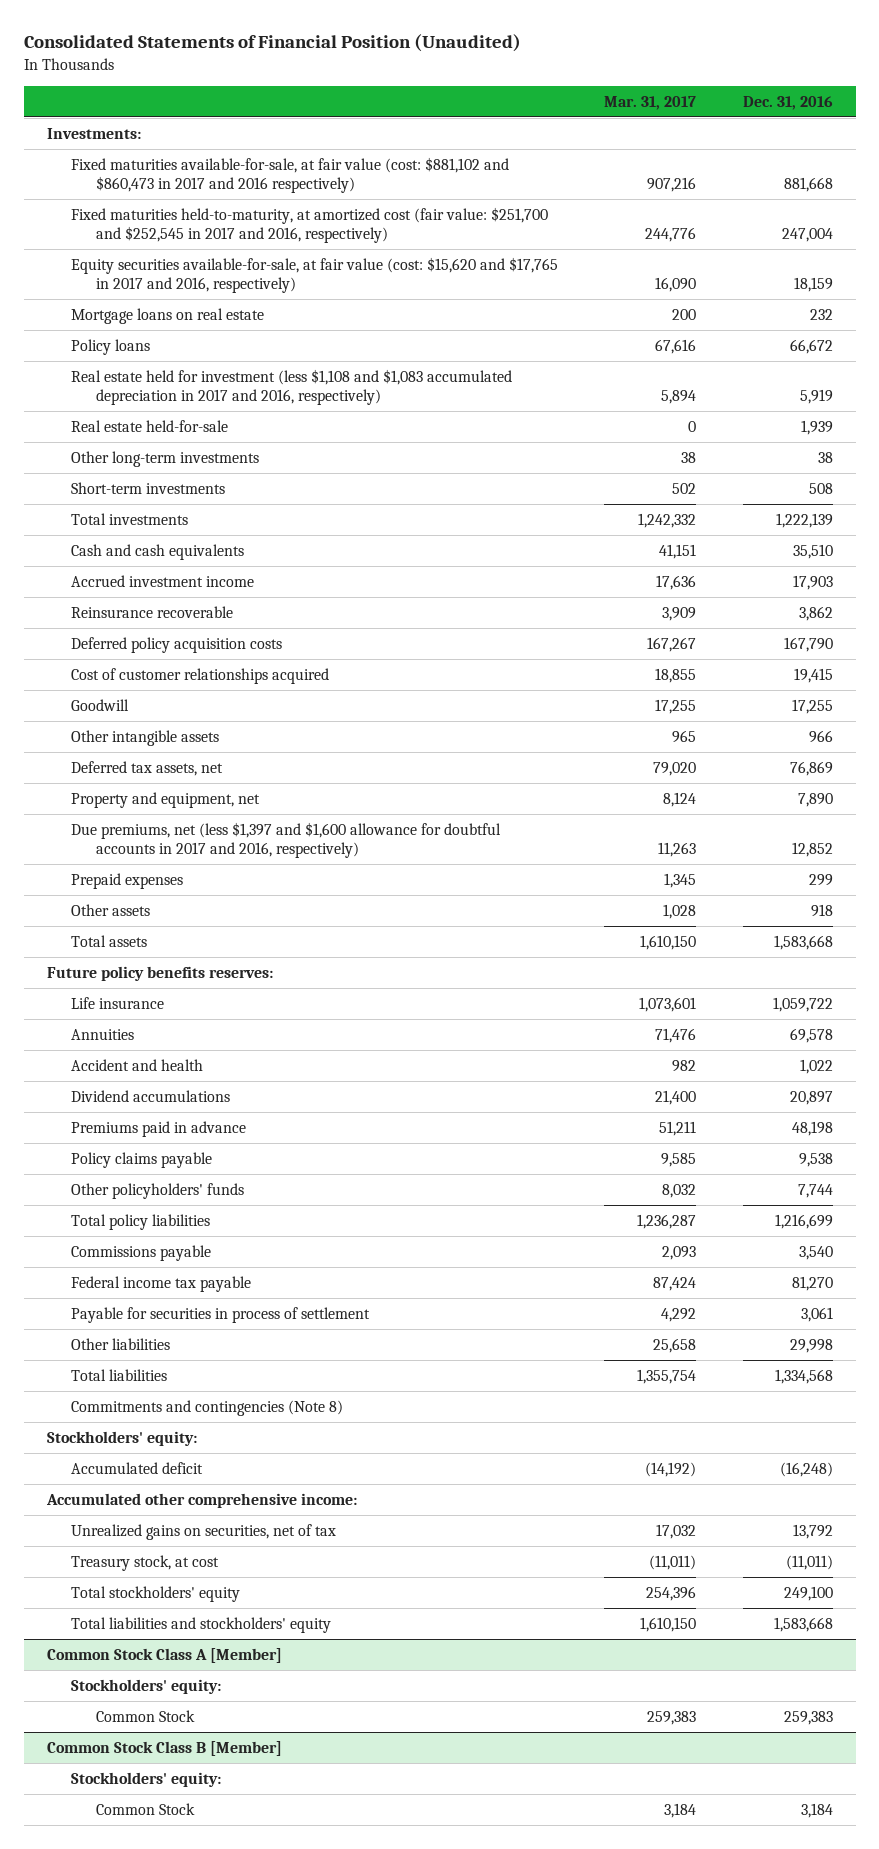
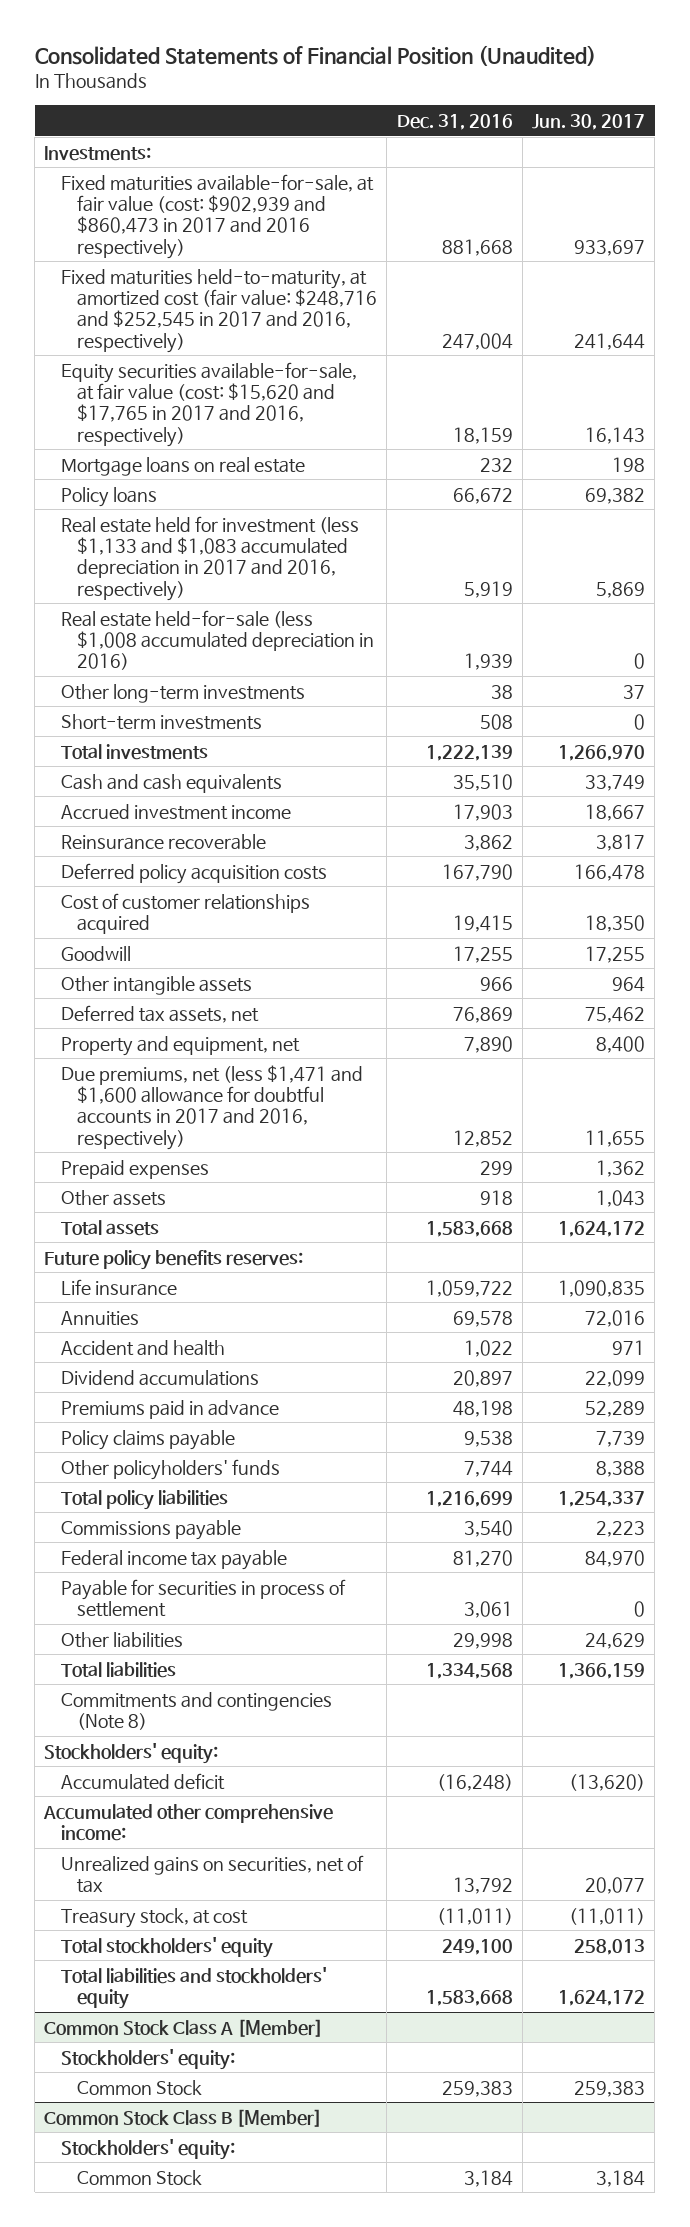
[604,95,697,110] Mar. 31, 2017 -> none
none -> [532,114,646,131] Jun. 30, 2017
[71,156,510,194] Fixed maturities available-for-sale, at fair value (cost: $881,102 and $860,473 in 2017 and 2016 respectively) -> [60,173,374,259] Fixed maturities available-for-sale, at fair value (cost: $902,939 and $860,473 in 2017 and 2016 respectively)
[71,206,549,244] Fixed maturities held-to-maturity, at amortized cost (fair value: $251,700 and $252,545 in 2017 and 2016, respectively) -> [60,268,377,353] Fixed maturities held-to-maturity, at amortized cost (fair value: $248,716 and $252,545 in 2017 and 2016, respectively)
[71,368,513,406] Real estate held for investment (less $1,108 and $1,083 accumulated depreciation in 2017 and 2016, respectively) -> [60,515,359,601] Real estate held for investment (less $1,133 and $1,083 accumulated depreciation in 2017 and 2016, respectively)
[71,419,229,432] Real estate held-for-sale -> [60,609,374,671] Real estate held-for-sale (less $1,008 accumulated depreciation in 2016)
[71,821,502,859] Due premiums, net (less $1,397 and $1,600 allowance for doubtful accounts in 2017 and 2016, respectively) -> [60,1064,363,1150] Due premiums, net (less $1,471 and $1,600 allowance for doubtful accounts in 2017 and 2016, respectively)

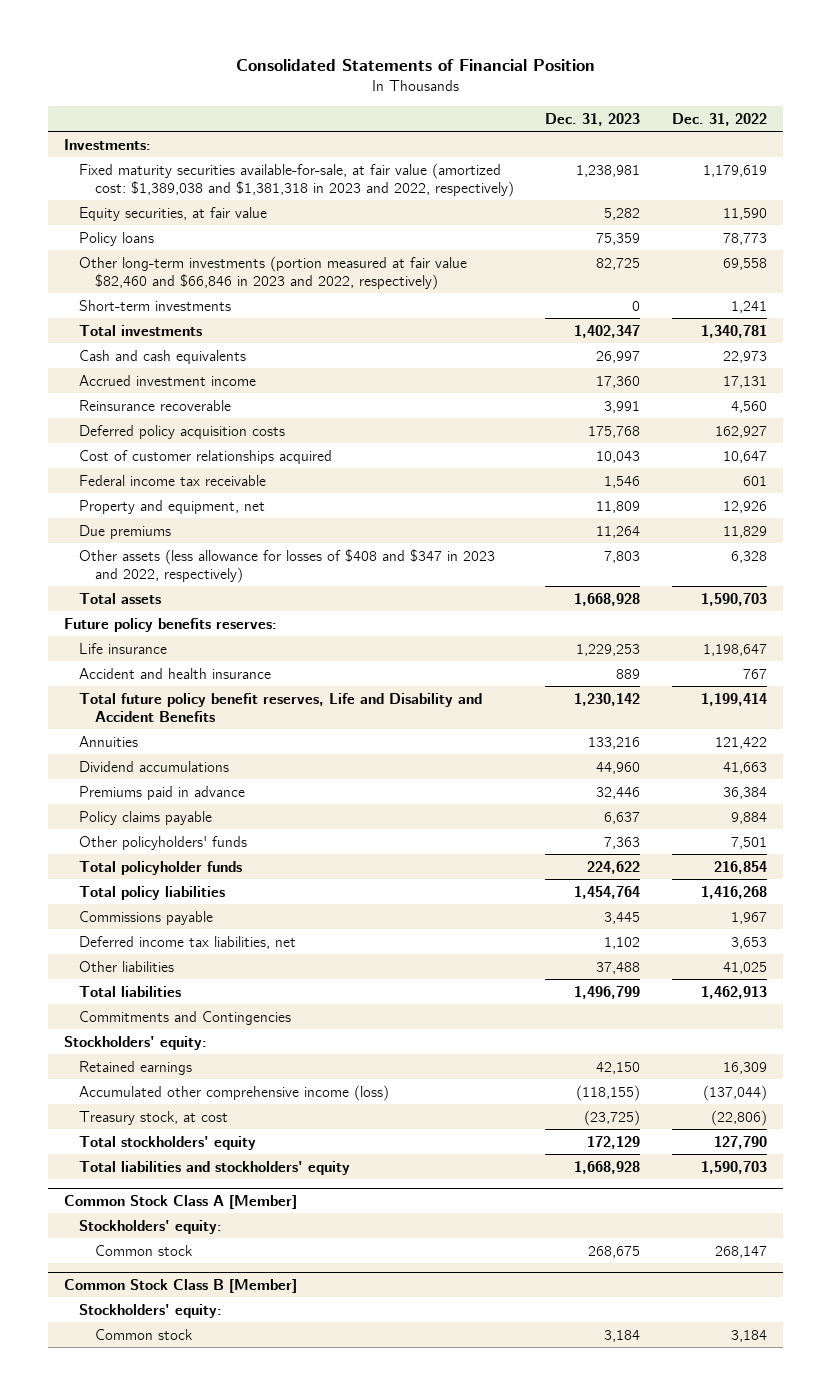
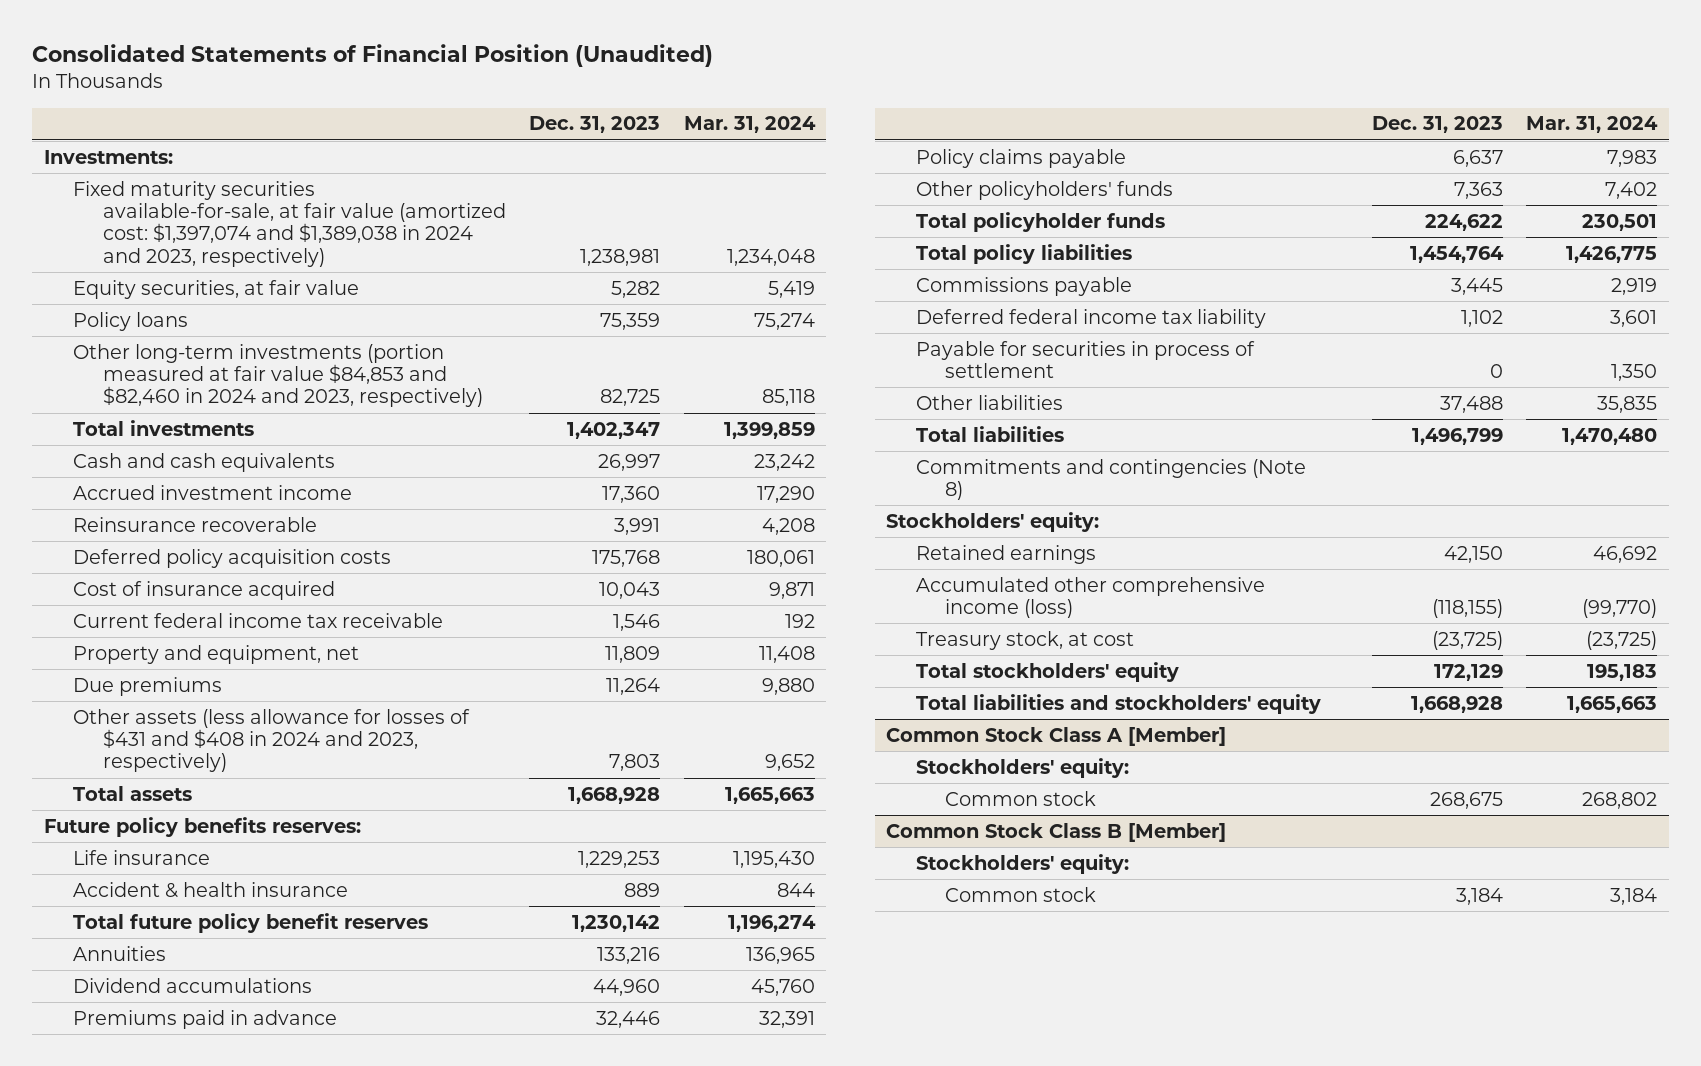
[235,59,595,72] Consolidated Statements of Financial Position -> [32,44,714,68] Consolidated Statements of Financial Position (Unaudited)
[672,112,768,126] Dec. 31, 2022 -> none
none -> [683,116,816,134] Mar. 31, 2024
[79,162,514,197] Fixed maturity securities available-for-sale, at fair value (amortized cost: $1,389,038 and $1,381,318 in 2023 and 2022, respectively) -> [73,180,506,267] Fixed maturity securities available-for-sale, at fair value (amortized cost: $1,397,074 and $1,389,038 in 2024 and 2023, respectively)
[79,299,232,311] Short-term investments -> none
[79,255,468,290] Other long-term investments (portion measured at fair value $82,460 and $66,846 in 2023 and 2022, respectively) -> [73,343,483,408] Other long-term investments (portion measured at fair value $84,853 and $82,460 in 2024 and 2023, respectively)
[79,449,333,464] Cost of customer relationships acquired -> [73,580,336,600] Cost of insurance acquired
[79,474,267,486] Federal income tax receivable -> [73,612,444,628] Current federal income tax receivable
[79,548,496,583] Other assets (less allowance for losses of $408 and $347 in 2023 and 2022, respectively) -> [73,708,471,773] Other assets (less allowance for losses of $431 and $408 in 2024 and 2023, respectively)
[79,667,272,679] Accident and health insurance -> [73,881,349,898] Accident & health insurance
[79,692,483,722] Total future policy benefit reserves, Life and Disability and Accident Benefits -> [73,912,429,933] Total future policy benefit reserves
[79,935,297,949] Deferred income tax liabilities, net -> [915,308,1266,328] Deferred federal income tax liability
none -> [915,340,1255,379] Payable for securities in process of settlement
[79,1010,292,1025] Commitments and Contingencies -> [915,458,1306,501] Commitments and contingencies (Note 8)

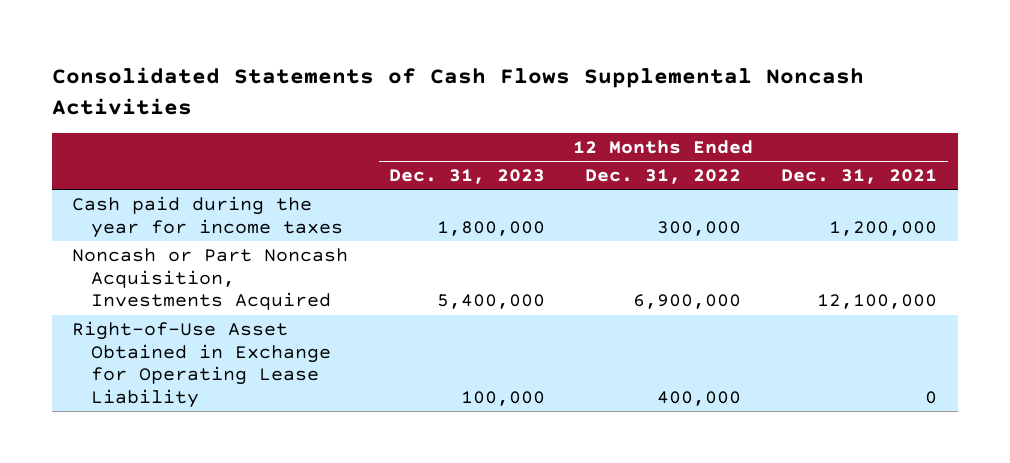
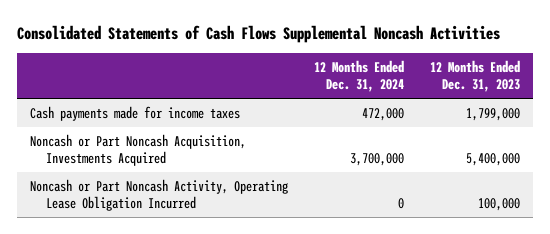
[585,169,742,185] Dec. 31, 2022 -> none
[781,169,938,185] Dec. 31, 2021 -> none
none -> [314,60,405,93] 12 Months Ended Dec. 31, 2024
[72,195,343,238] Cash paid during the year for income taxes -> [30,105,241,121] Cash payments made for income taxes
[436,220,545,236] 1,800,000 -> [466,107,521,121] 1,799,000
[72,320,331,409] Right-of-Use Asset Obtained in Exchange for Operating Lease Liability -> none
none -> [30,178,289,211] Noncash or Part Noncash Activity, Operating Lease Obligation Incurred

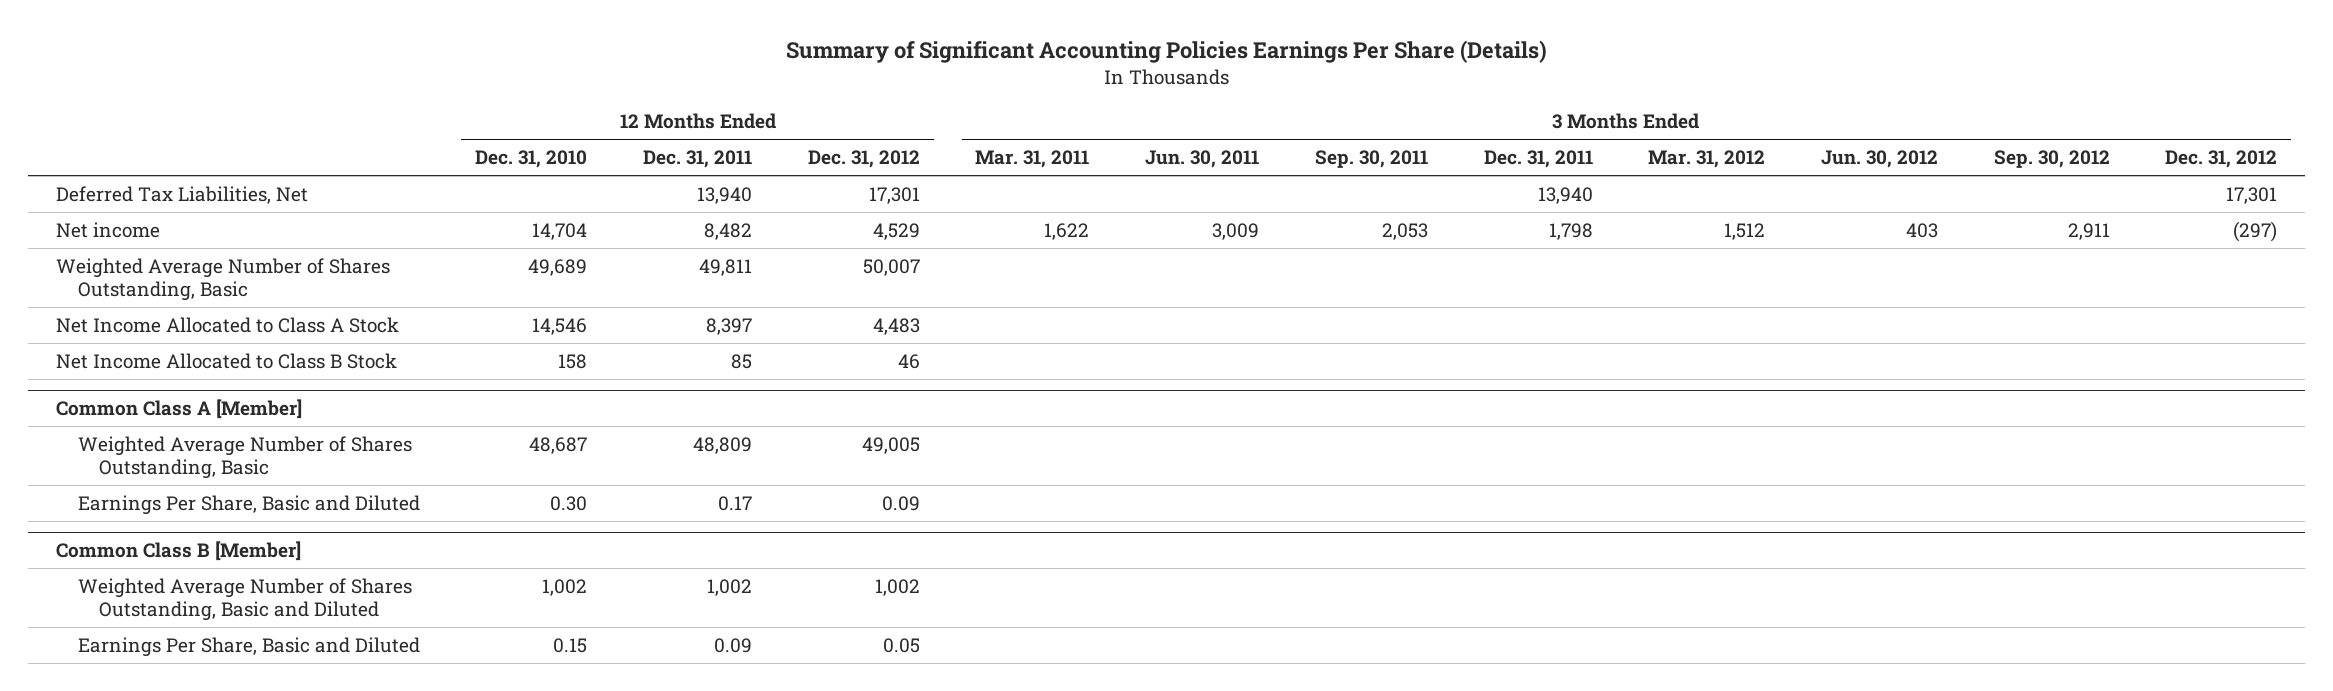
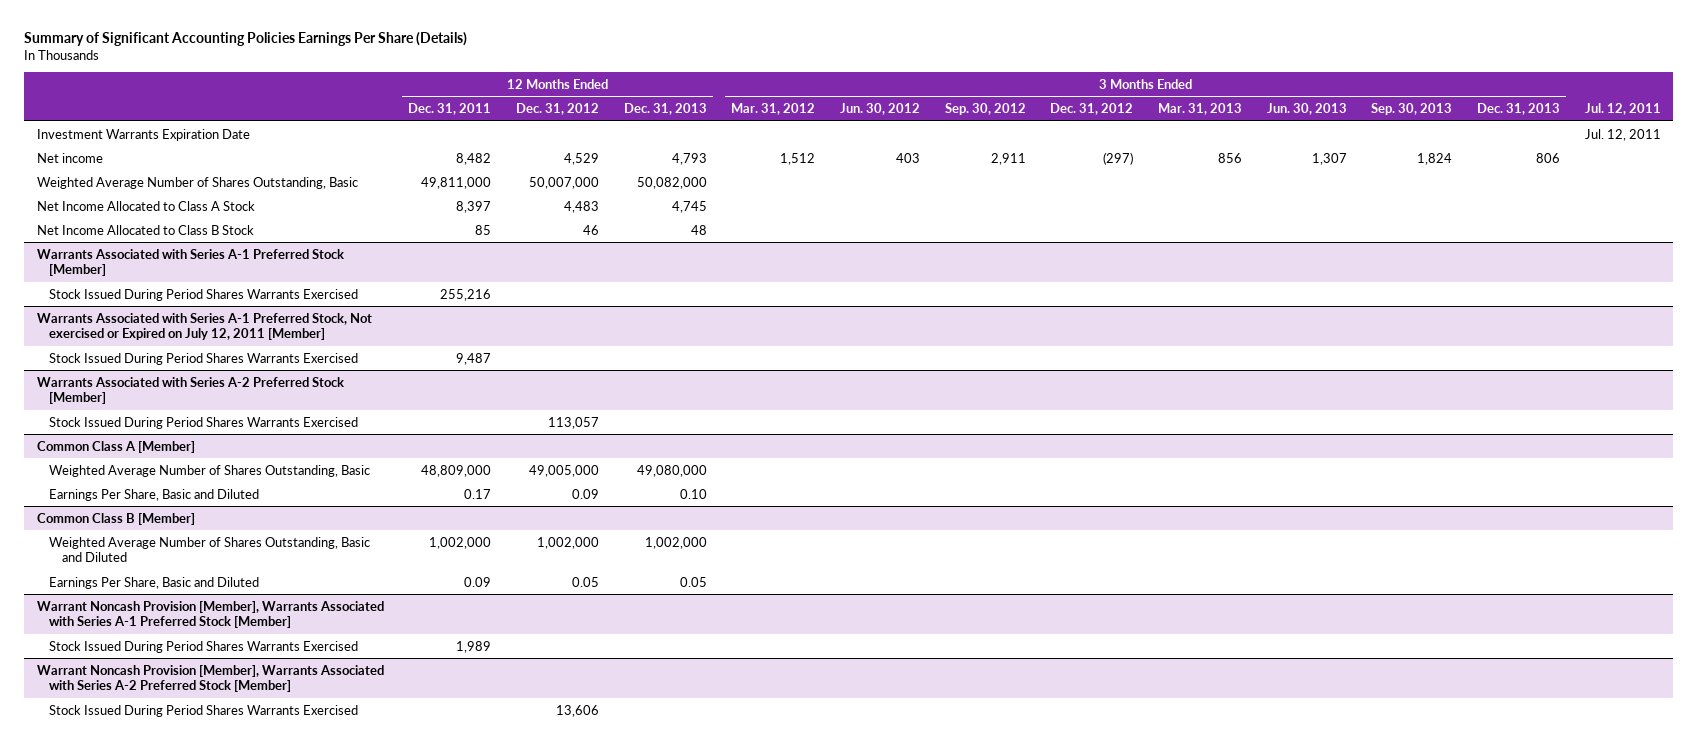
[475,150,588,169] Dec. 31, 2010 -> none
[975,150,1090,169] Mar. 31, 2011 -> none
[1145,150,1260,169] Jun. 30, 2011 -> none
[1314,150,1428,169] Sep. 30, 2011 -> none
[1483,150,1593,169] Dec. 31, 2011 -> none
none -> [623,103,707,116] Dec. 31, 2013
none -> [1158,103,1243,116] Mar. 31, 2013
none -> [1266,103,1347,116] Jun. 30, 2013
none -> [1371,103,1453,116] Sep. 30, 2013
none -> [1477,103,1561,116] Dec. 31, 2013
none -> [1584,103,1661,116] Jul. 12, 2011
[55,185,308,204] Deferred Tax Liabilities, Net -> none
none -> [36,128,250,141] Investment Warrants Expiration Date
[699,258,753,276] 49,811 -> [421,176,492,189] 49,811,000
[862,258,920,276] 50,007 -> [529,176,600,189] 50,007,000
none -> [36,248,344,277] Warrants Associated with Series A-1 Preferred Stock [Member]
none -> [49,288,359,301] Stock Issued During Period Shares Warrants Exercised
none -> [36,312,372,341] Warrants Associated with Series A-1 Preferred Stock, Not exercised or Expired on July 12, 2011 [Member]
none -> [49,352,359,365] Stock Issued During Period Shares Warrants Exercised
none -> [36,376,344,405] Warrants Associated with Series A-2 Preferred Stock [Member]
none -> [49,416,359,429] Stock Issued During Period Shares Warrants Exercised
[693,436,753,454] 48,809 -> [421,464,492,477] 48,809,000
[861,436,920,454] 49,005 -> [529,464,600,477] 49,005,000
[707,578,753,596] 1,002 -> [429,536,492,549] 1,002,000
[874,578,920,596] 1,002 -> [537,536,600,549] 1,002,000
none -> [36,600,384,629] Warrant Noncash Provision [Member], Warrants Associated with Series A-1 Preferred Stock [Member]
none -> [49,640,359,653] Stock Issued During Period Shares Warrants Exercised
none -> [36,664,384,693] Warrant Noncash Provision [Member], Warrants Associated with Series A-2 Preferred Stock [Member]
none -> [49,704,359,717] Stock Issued During Period Shares Warrants Exercised

